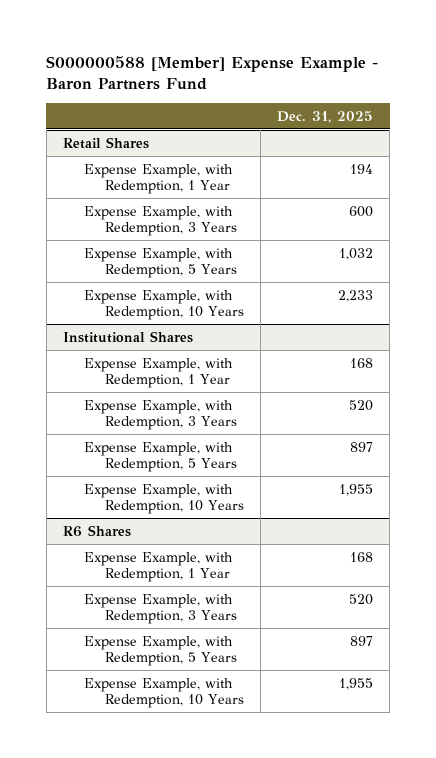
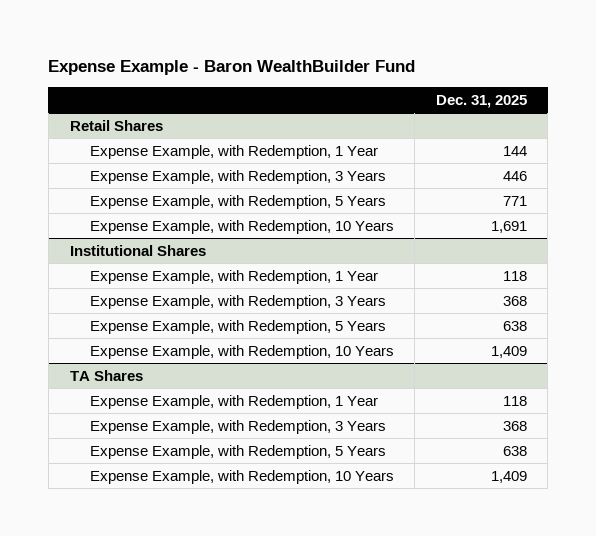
[46,55,379,91] S000000588 [Member] Expense Example - Baron Partners Fund -> [48,59,416,75] Expense Example - Baron WealthBuilder Fund
[350,163,374,174] 194 -> [502,145,527,156] 144
[349,205,374,217] 600 -> [502,170,527,181] 446
[339,247,374,260] 1,032 -> [502,195,527,206] 771
[338,289,374,302] 2,233 -> [490,220,527,233] 1,691
[62,524,131,537] R6 Shares -> none
[350,357,374,368] 168 -> [502,270,527,281] 118
[349,399,374,411] 520 -> [502,295,527,306] 368
[350,441,374,452] 897 -> [502,320,527,331] 638
[339,483,374,496] 1,955 -> [490,345,527,358] 1,409
none -> [69,369,143,381] TA Shares
[350,551,374,562] 168 -> [502,395,527,406] 118
[349,593,374,605] 520 -> [502,420,527,431] 368
[350,635,374,646] 897 -> [502,445,527,456] 638
[339,677,374,690] 1,955 -> [490,470,527,483] 1,409

